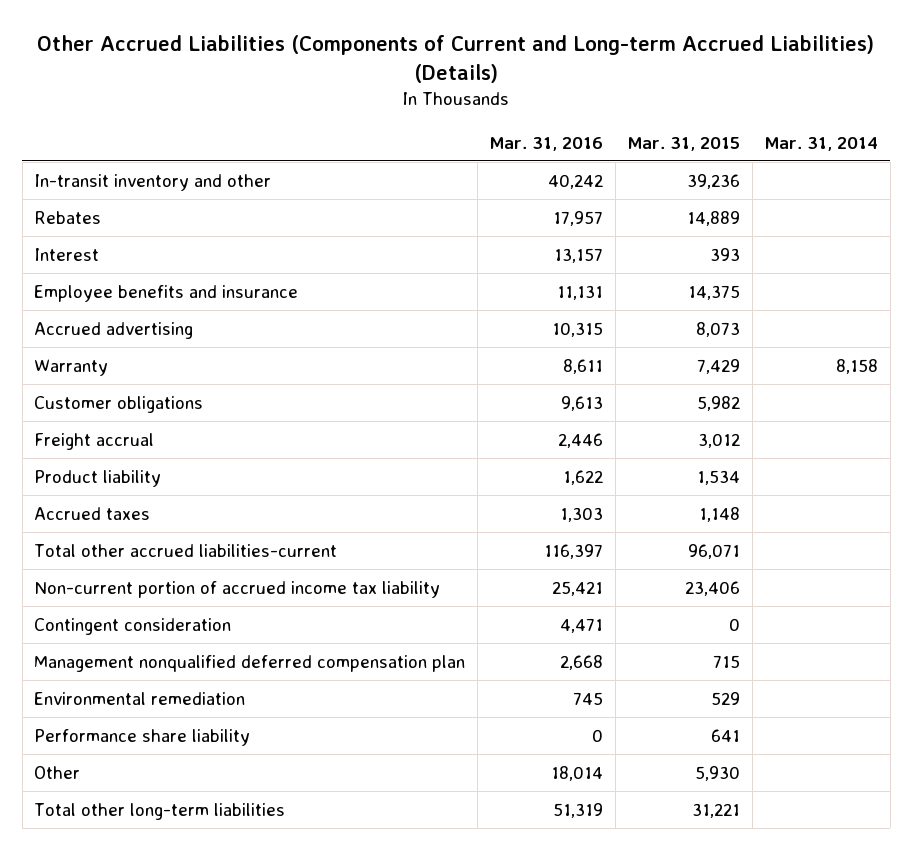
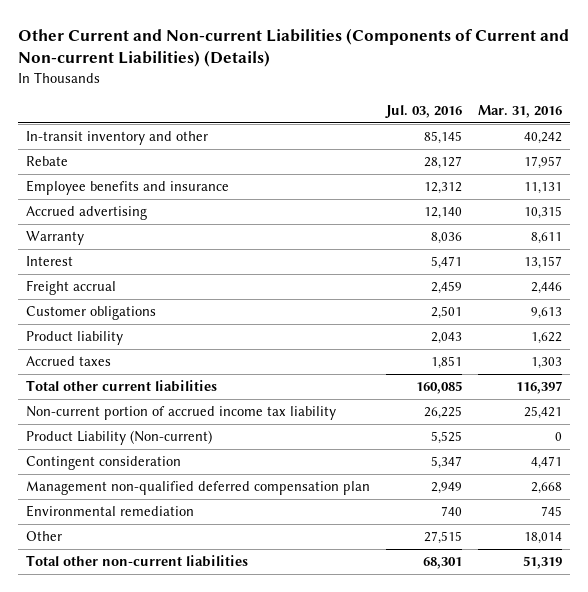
[37,35,875,84] Other Accrued Liabilities (Components of Current and Long-term Accrued Liabilities) (Details) -> [18,27,570,68] Other Current and Non-current Liabilities (Components of Current and Non-current Liabilities) (Details)
[627,136,741,151] Mar. 31, 2015 -> none
[764,136,879,151] Mar. 31, 2014 -> none
none -> [384,104,462,118] Jul. 03, 2016
[34,210,102,224] Rebates -> [25,156,68,167] Rebate
[34,247,100,261] Interest -> [25,256,73,267] Interest
[34,395,204,413] Customer obligations -> [25,306,156,321] Customer obligations
[34,543,338,557] Total other accrued liabilities-current -> [25,380,217,393] Total other current liabilities
none -> [25,430,212,446] Product Liability (Non-current)
[34,654,466,672] Management nonqualified deferred compensation plan -> [25,481,370,496] Management non-qualified deferred compensation plan
[34,728,251,746] Performance share liability -> none
[34,802,286,820] Total other long-term liabilities -> [25,555,248,568] Total other non-current liabilities

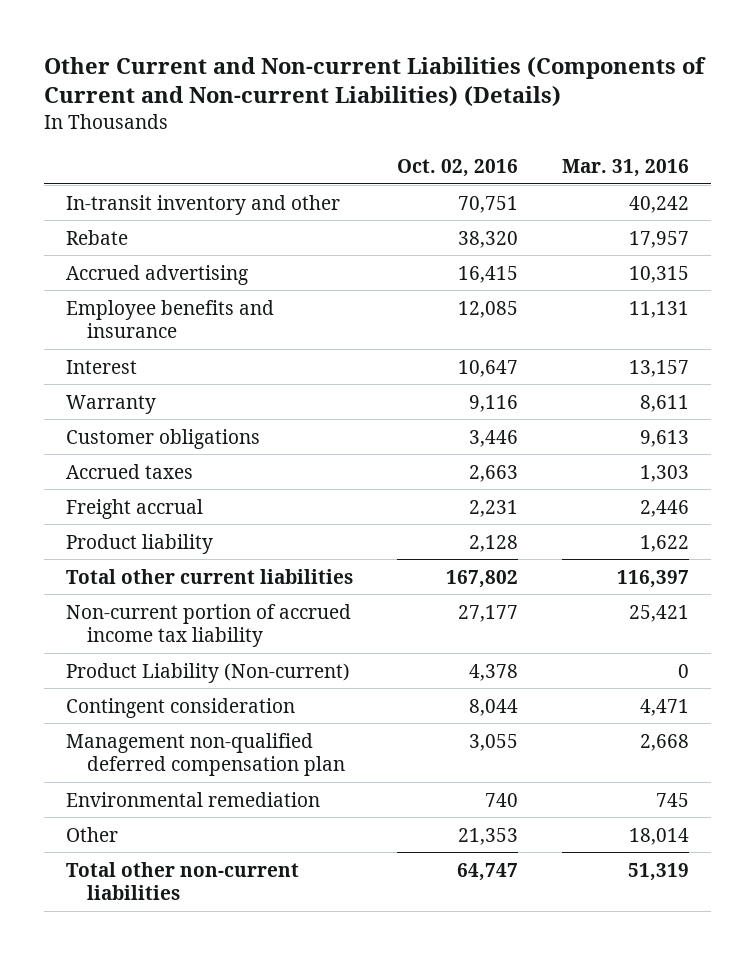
[384,104,462,118] Jul. 03, 2016 -> none
none -> [397,158,519,177] Oct. 02, 2016
[25,180,229,196] Employee benefits and insurance -> [66,299,275,338] Employee benefits and insurance
[25,231,84,246] Warranty -> [66,394,157,414] Warranty
[25,280,116,296] Freight accrual -> [66,498,204,519] Freight accrual
[25,331,123,346] Product liability -> [66,533,214,554] Product liability

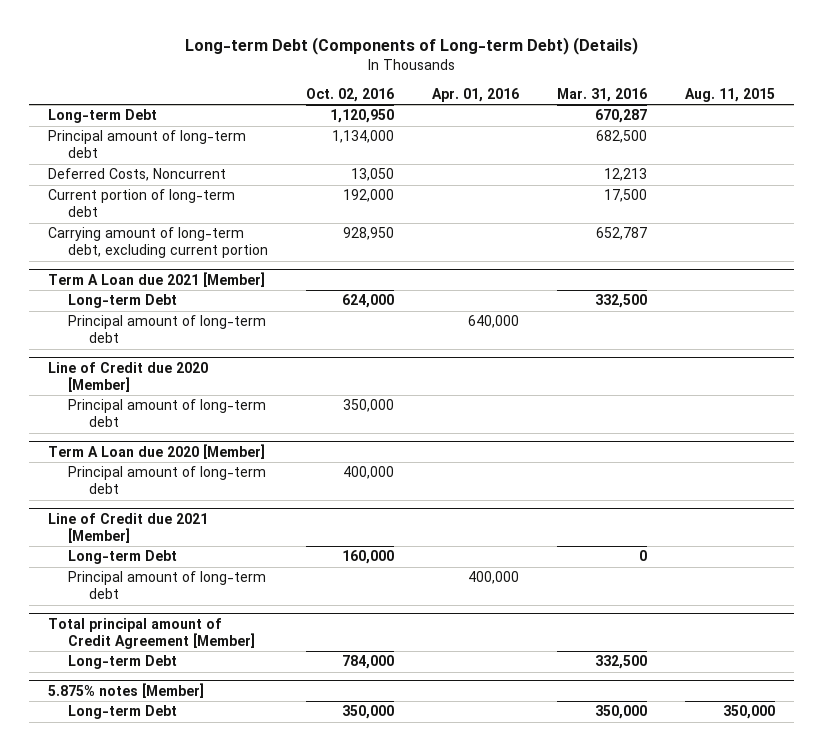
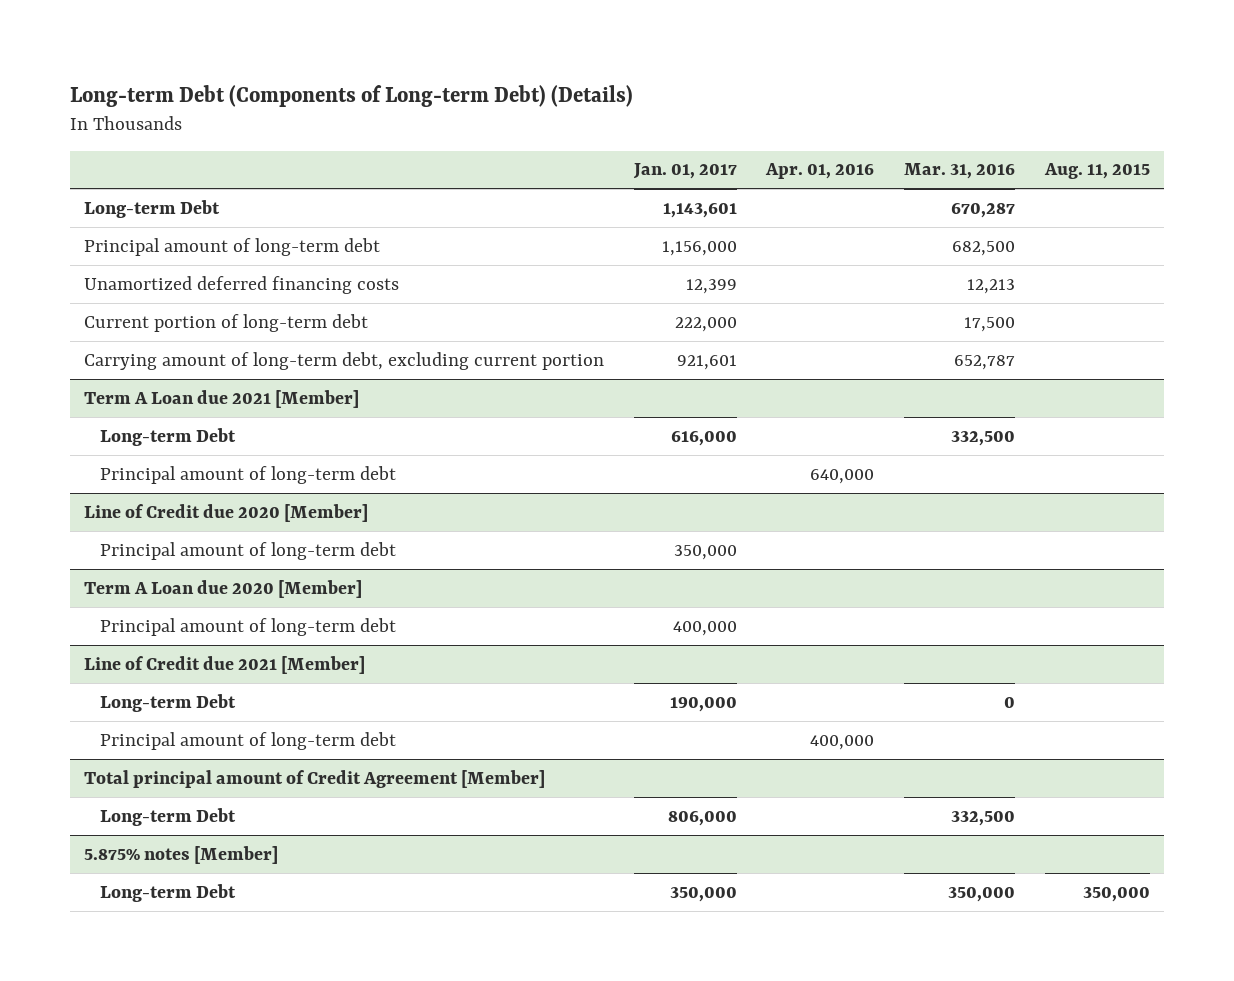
[306,87,395,102] Oct. 02, 2016 -> none
none -> [632,163,737,180] Jan. 01, 2017
[48,168,227,182] Deferred Costs, Noncurrent -> [84,275,400,294] Unamortized deferred financing costs

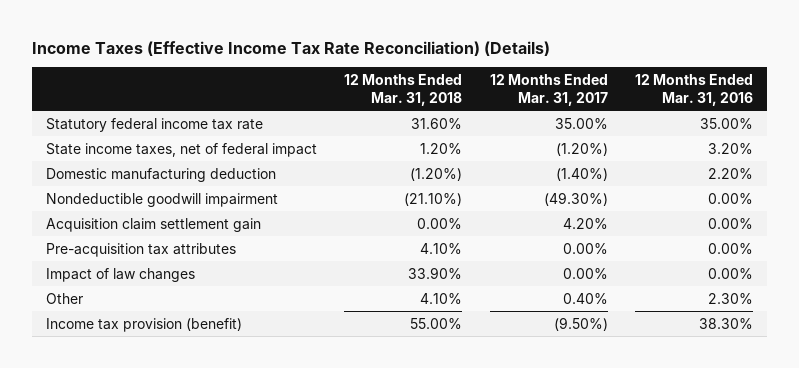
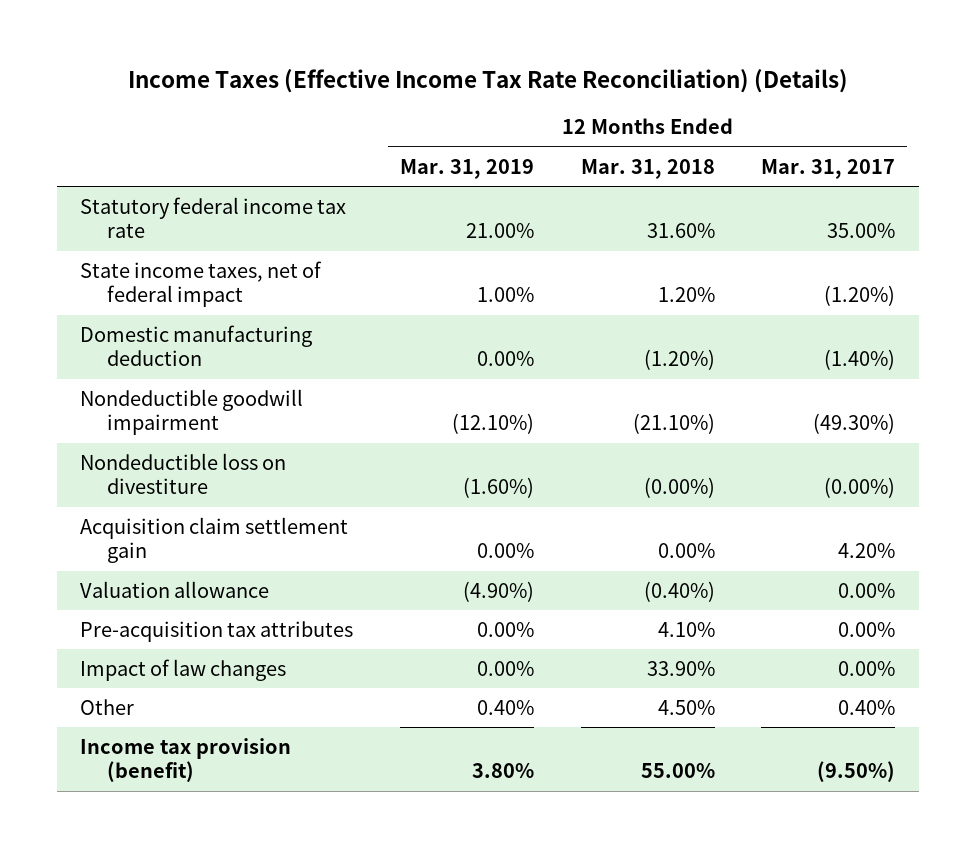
[635,74,754,106] 12 Months Ended Mar. 31, 2016 -> none
none -> [400,158,535,179] Mar. 31, 2019
none -> [80,452,287,495] Nondeductible loss on divestiture
none -> [80,580,270,598] Valuation allowance
[420,292,463,304] 4.10% -> [657,699,715,715] 4.50%

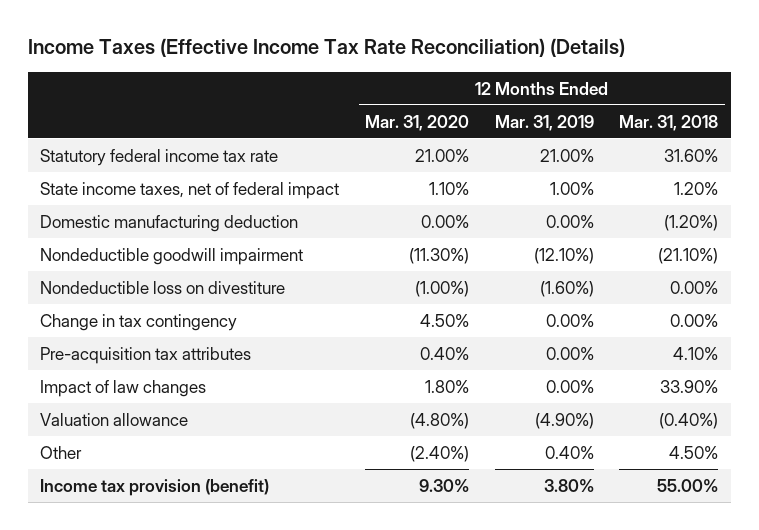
[761,158,896,179] Mar. 31, 2017 -> none
none -> [365,114,470,131] Mar. 31, 2020
[80,516,349,564] Acquisition claim settlement gain -> none
[643,477,715,499] (0.00%) -> [670,280,719,294] 0.00%
none -> [40,313,238,331] Change in tax contingency
[80,580,270,598] Valuation allowance -> [40,412,189,426] Valuation allowance

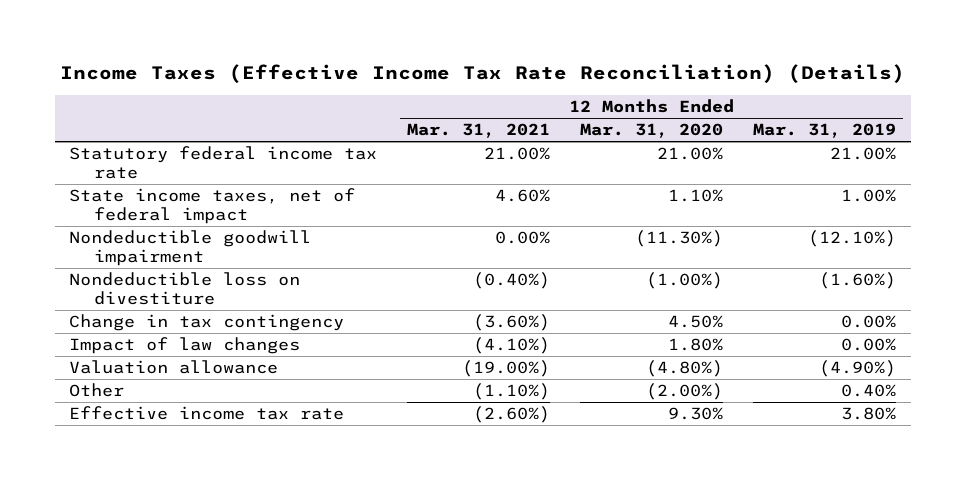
[619,114,719,131] Mar. 31, 2018 -> none
none -> [407,123,551,139] Mar. 31, 2021
[40,214,299,232] Domestic manufacturing deduction -> none
[40,346,252,364] Pre-acquisition tax attributes -> none
[410,445,470,462] (2.40%) -> [646,383,724,401] (2.00%)
[40,478,270,496] Income tax provision (benefit) -> [69,406,345,421] Effective income tax rate

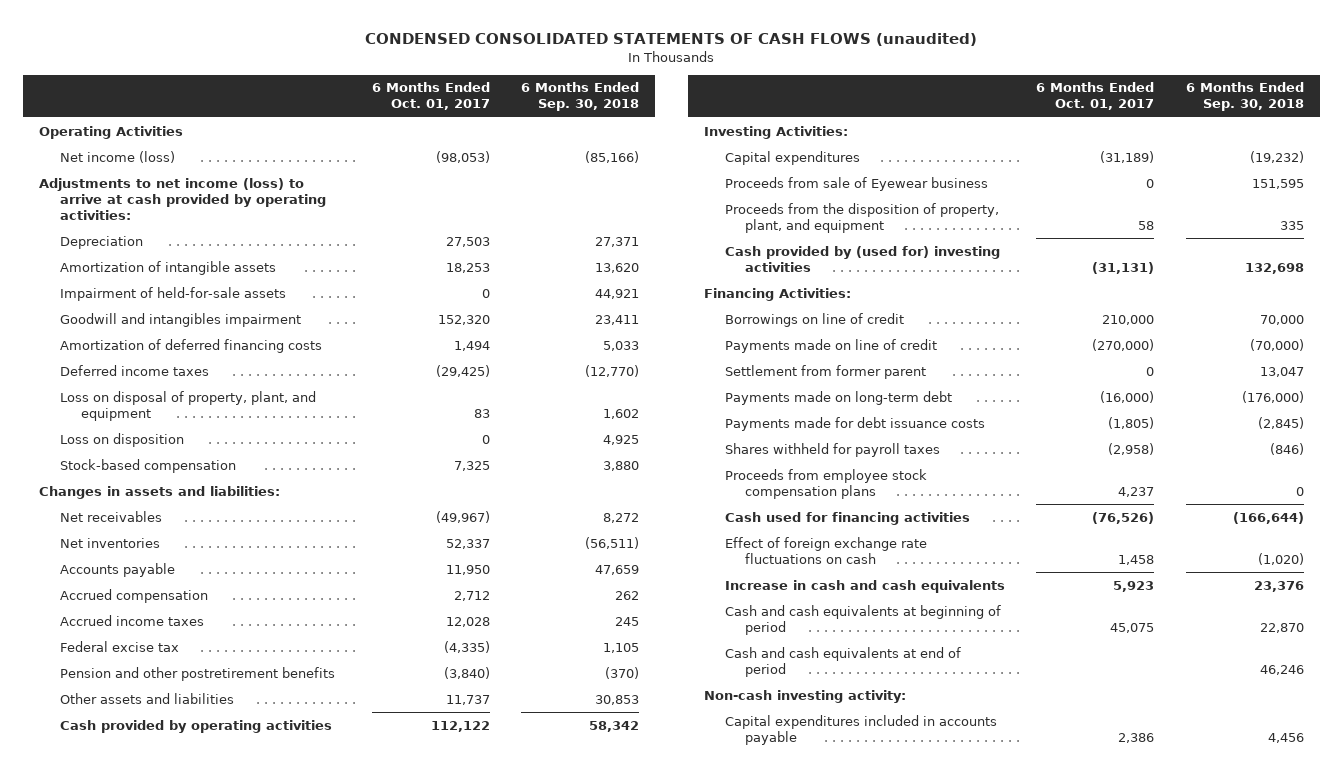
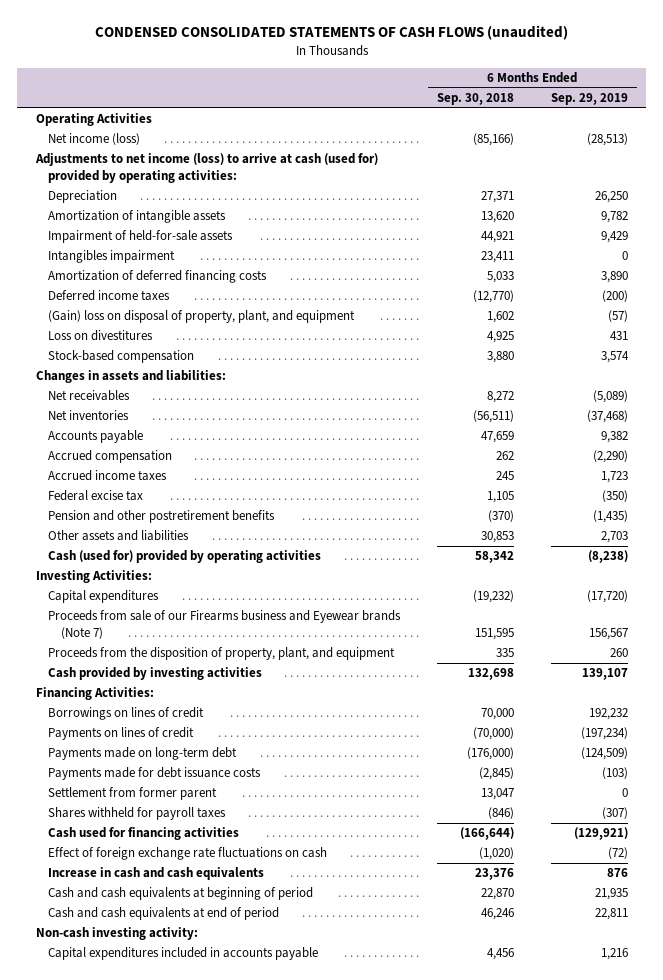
[371,82,490,111] 6 Months Ended Oct. 01, 2017 -> none
none -> [550,93,628,106] Sep. 29, 2019
[39,177,326,220] Adjustments to net income (loss) to arrive at cash provided by operating activities: -> [34,153,378,183] Adjustments to net income (loss) to arrive at cash (used for) provided by operating activities:
[59,312,301,327] Goodwill and intangibles impairment -> [48,250,176,264] Intangibles impairment
[59,390,316,421] Loss on disposal of property, plant, and equipment -> [48,310,356,324] (Gain) loss on disposal of property, plant, and equipment
[59,432,184,447] Loss on disposition -> [48,330,154,342] Loss on divestitures
[59,719,332,733] Cash provided by operating activities -> [48,550,322,564] Cash (used for) provided by operating activities
[724,176,988,191] Proceeds from sale of Eyewear business -> [48,610,402,639] Proceeds from sale of our Firearms business and Eyewear brands (Note 7)
[724,245,1000,272] Cash provided by (used for) investing activities -> [48,667,263,681] Cash provided by investing activities
[724,312,904,327] Borrowings on line of credit -> [48,707,205,721] Borrowings on lines of credit
[724,338,937,353] Payments made on line of credit -> [48,727,195,741] Payments on lines of credit
[724,364,926,379] Settlement from former parent -> [48,787,218,801] Settlement from former parent
[724,468,927,499] Proceeds from employee stock compensation plans -> none

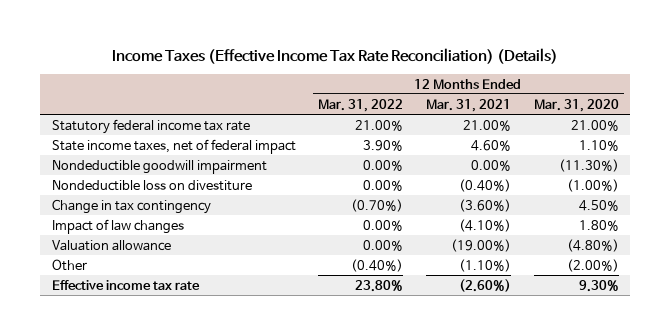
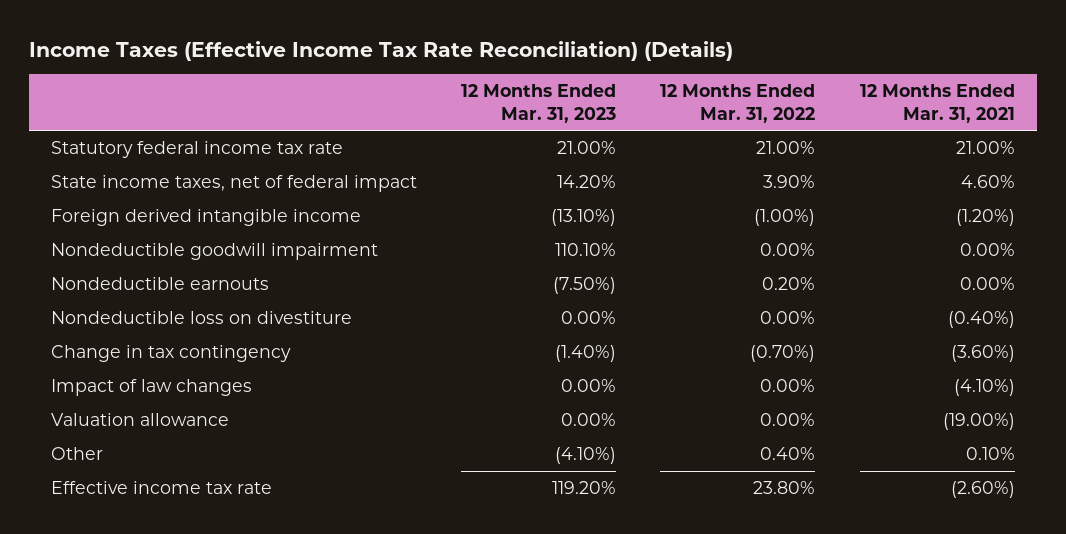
[533,98,619,112] Mar. 31, 2020 -> none
none -> [461,84,617,123] 12 Months Ended Mar. 31, 2023
none -> [51,208,362,226] Foreign derived intangible income
none -> [51,276,270,290] Nondeductible earnouts
[351,258,404,272] (0.40%) -> [760,446,816,460] 0.40%
[458,258,511,272] (1.10%) -> [965,446,1015,460] 0.10%

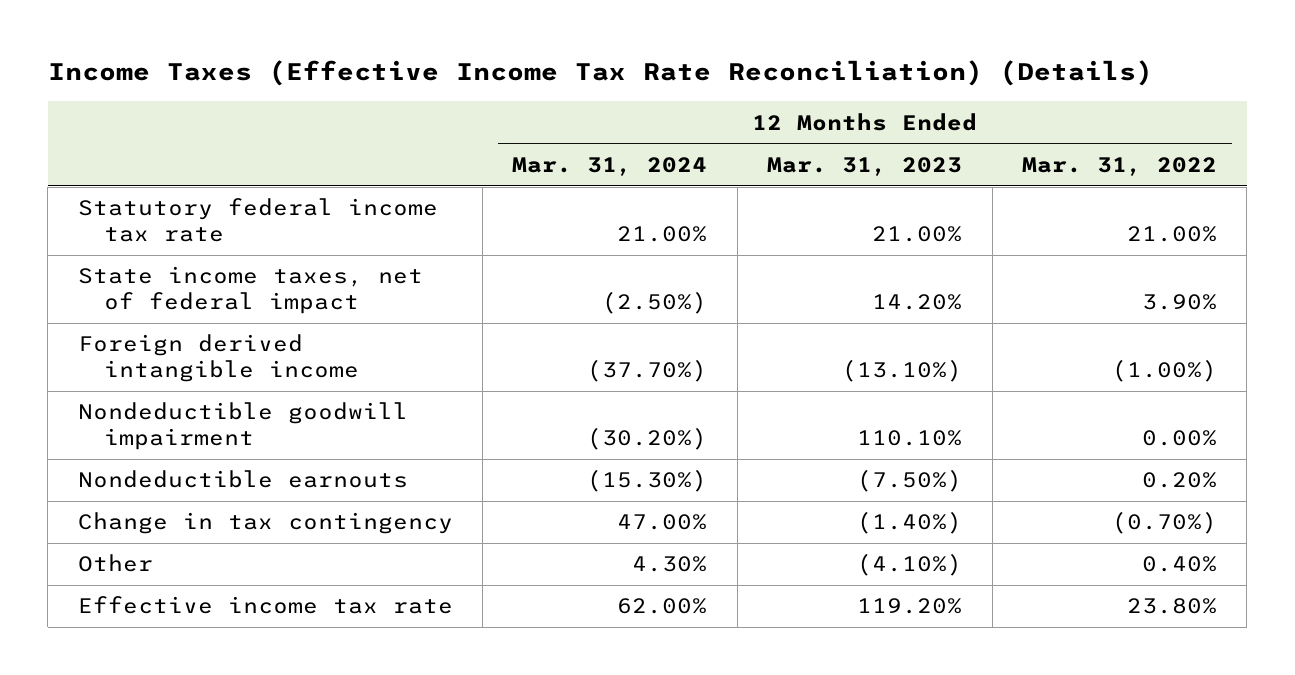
[859,84,1015,123] 12 Months Ended Mar. 31, 2021 -> none
none -> [512,156,708,176] Mar. 31, 2024
[51,310,353,324] Nondeductible loss on divestiture -> none
[51,378,253,396] Impact of law changes -> none
[51,412,230,426] Valuation allowance -> none

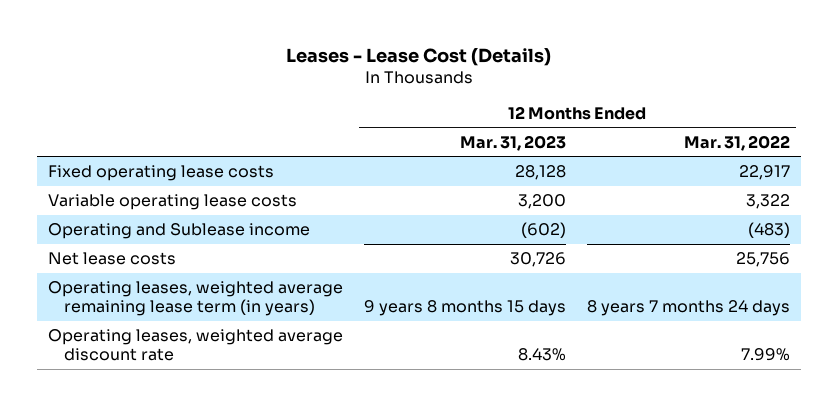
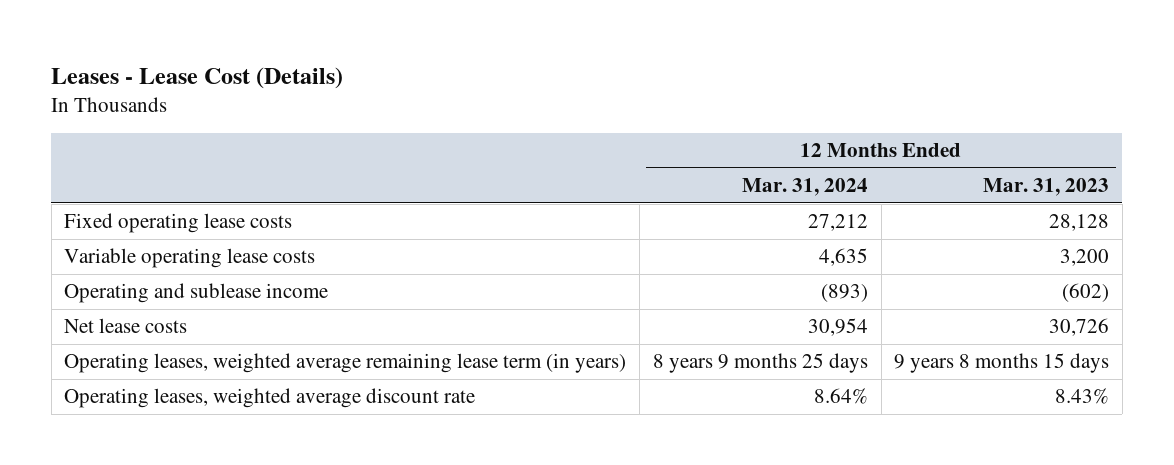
[684,134,791,151] Mar. 31, 2022 -> none
none -> [741,178,868,197] Mar. 31, 2024
[47,223,310,240] Operating and Sublease income -> [64,283,329,304] Operating and sublease income

